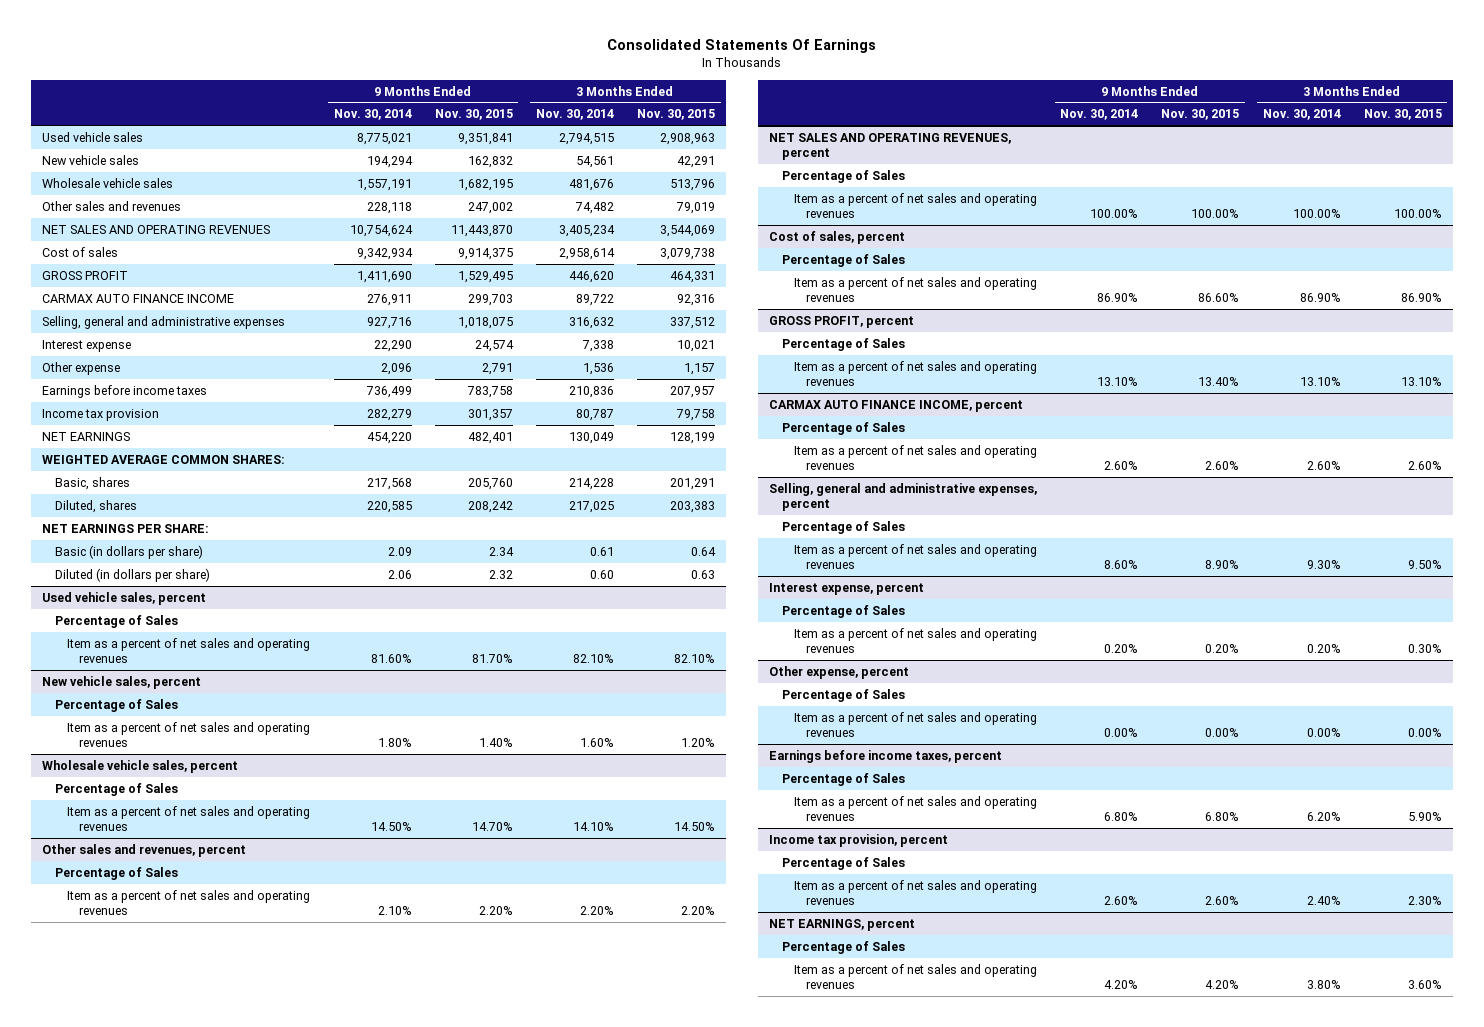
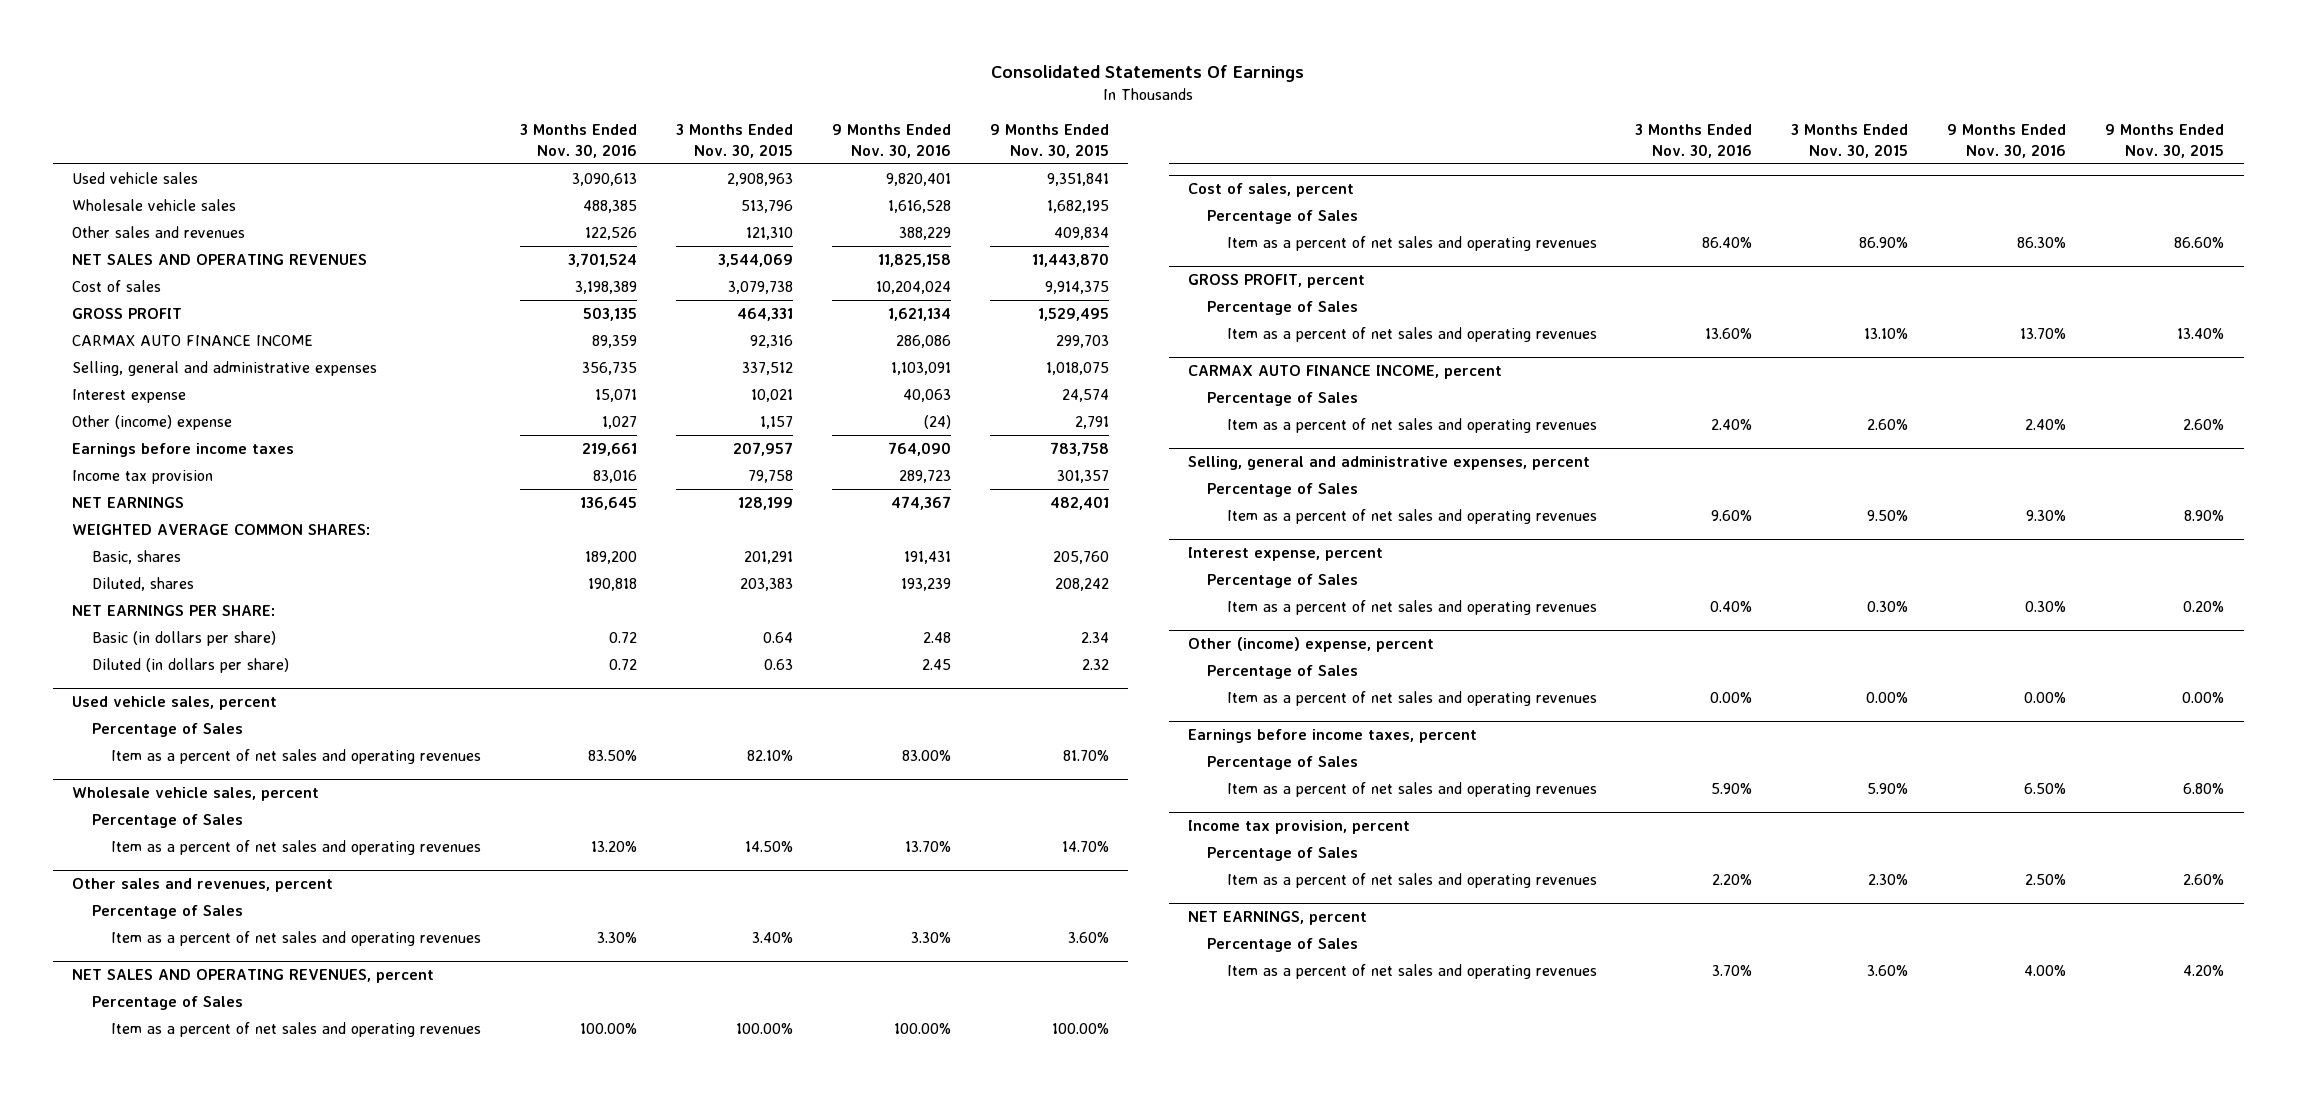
[333,109,412,121] Nov. 30, 2014 -> none
[535,109,614,121] Nov. 30, 2014 -> none
none -> [519,124,637,158] 3 Months Ended Nov. 30, 2016
none -> [831,124,951,158] 9 Months Ended Nov. 30, 2016
[42,154,140,165] New vehicle sales -> none
[467,201,513,214] 247,002 -> [1053,226,1109,240] 409,834
[675,201,715,214] 79,019 -> [745,226,793,240] 121,310
[42,361,121,375] Other expense -> [72,414,233,430] Other (income) expense
[42,675,202,689] New vehicle sales, percent -> none
[54,698,178,712] Percentage of Sales -> none
[67,721,311,747] Item as a percent of net sales and operating revenues -> none
[478,905,513,915] 2.20% -> [1067,931,1109,943] 3.60%
[680,905,715,915] 2.20% -> [751,931,793,943] 3.40%
[769,665,910,679] Other expense, percent -> [1188,637,1435,653] Other (income) expense, percent

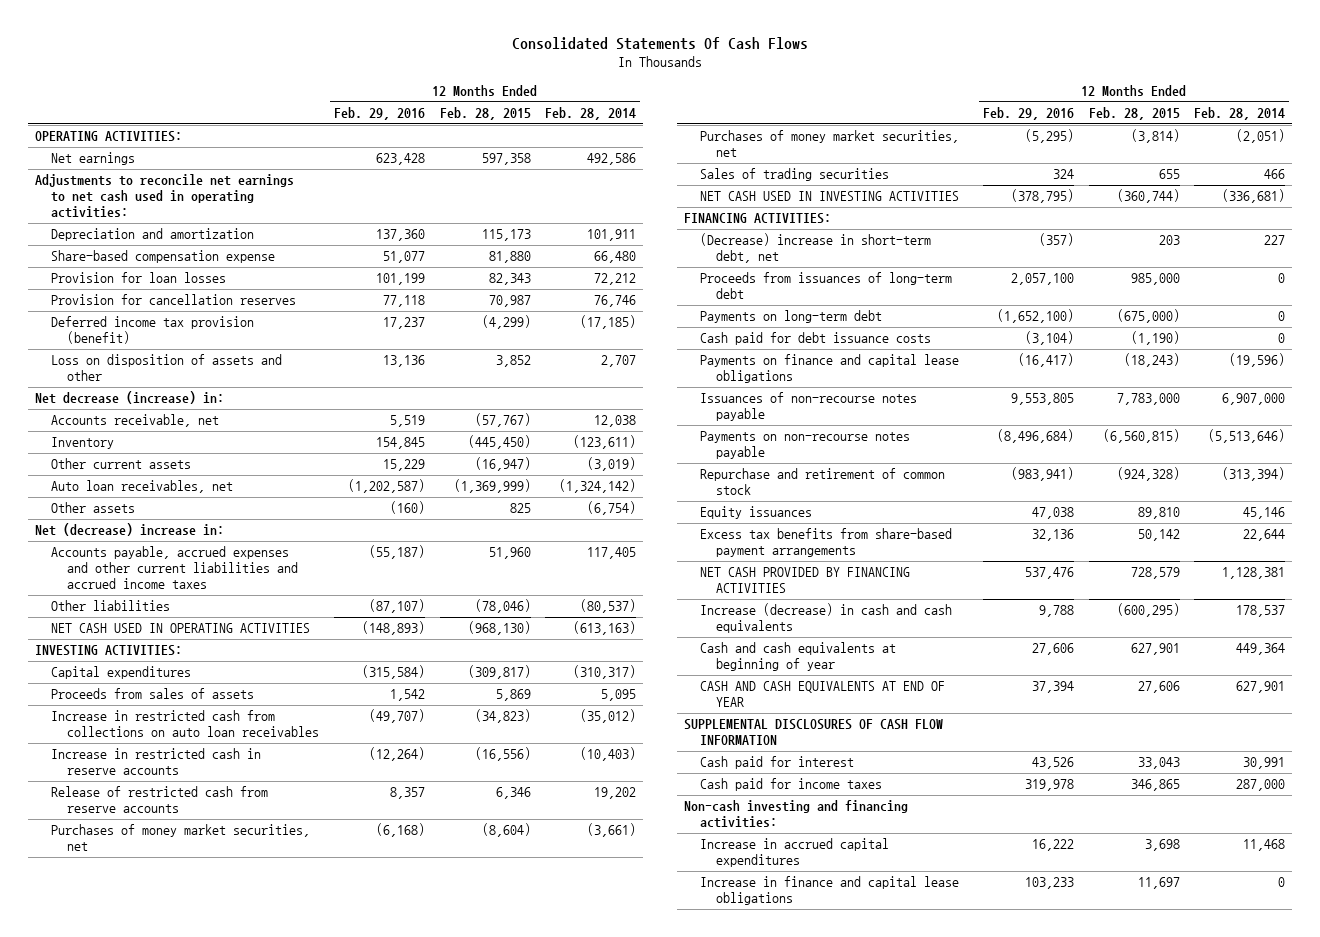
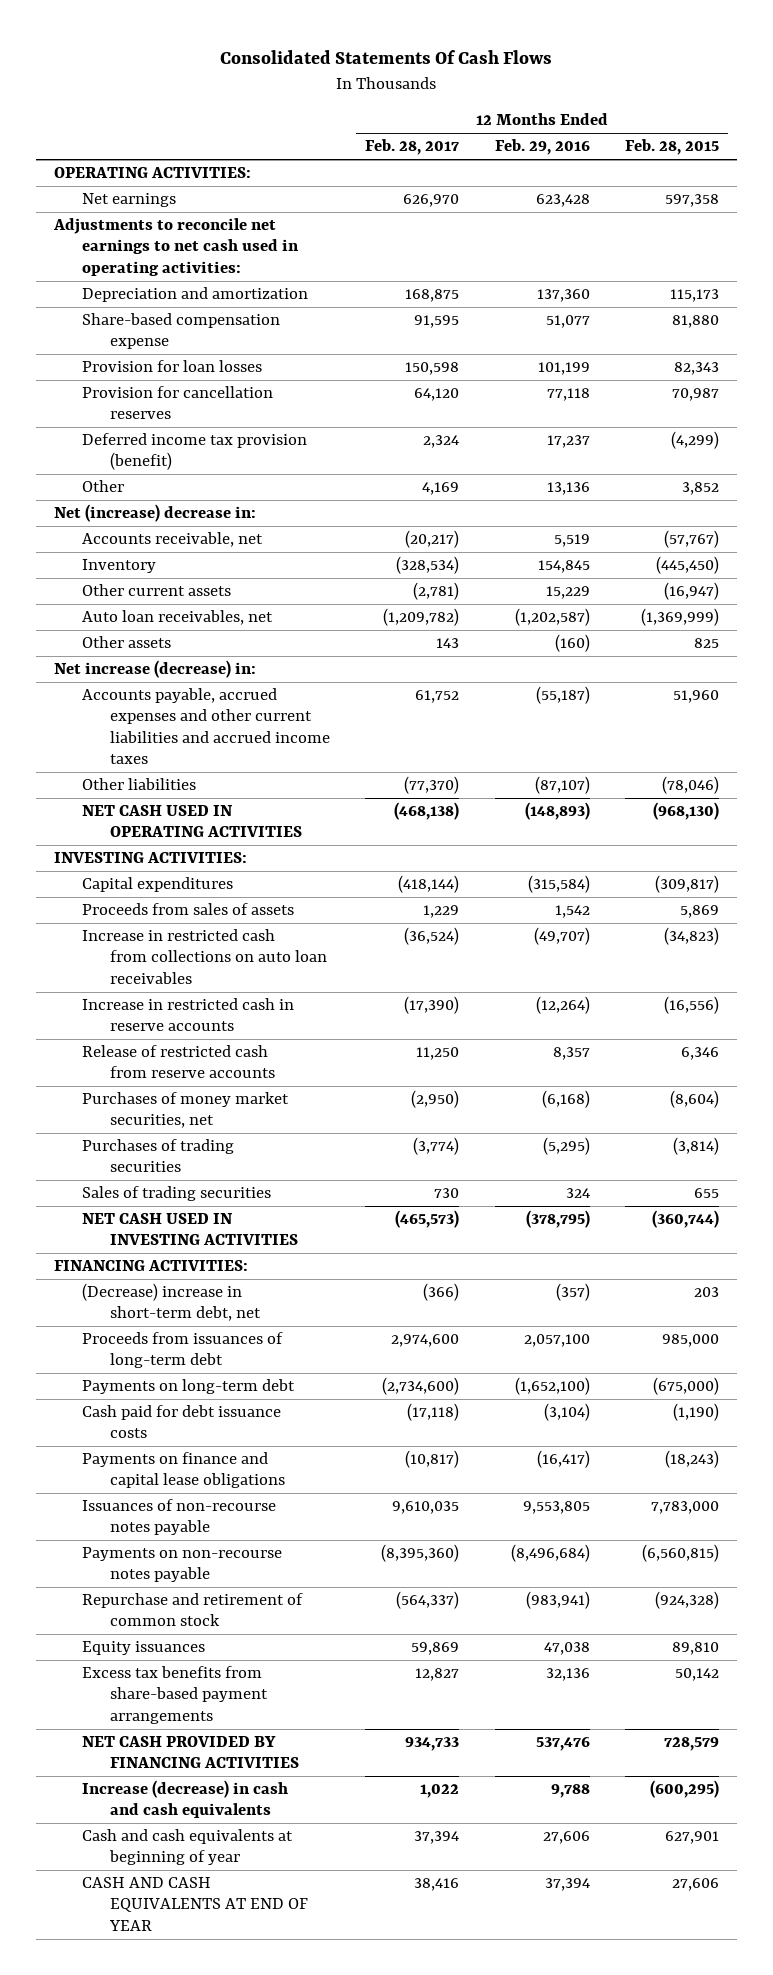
[545,106,637,120] Feb. 28, 2014 -> none
none -> [365,139,460,156] Feb. 28, 2017
[51,354,283,382] Loss on disposition of assets and other -> [81,480,124,493] Other
[34,391,224,405] Net decrease (increase) in: -> [53,504,256,523] Net (increase) decrease in:
[34,523,224,537] Net (decrease) increase in: -> [53,660,256,679] Net increase (decrease) in:
[700,130,960,158] Purchases of money market securities, net -> [81,1139,234,1173] Purchases of trading securities
[683,719,943,746] SUPPLEMENTAL DISCLOSURES OF CASH FLOW INFORMATION -> none
[700,756,855,770] Cash paid for interest -> none
[700,778,883,792] Cash paid for income taxes -> none
[683,800,908,829] Non-cash investing and financing activities: -> none
[700,838,890,868] Increase in accrued capital expenditures -> none
[700,876,960,906] Increase in finance and capital lease obligations -> none

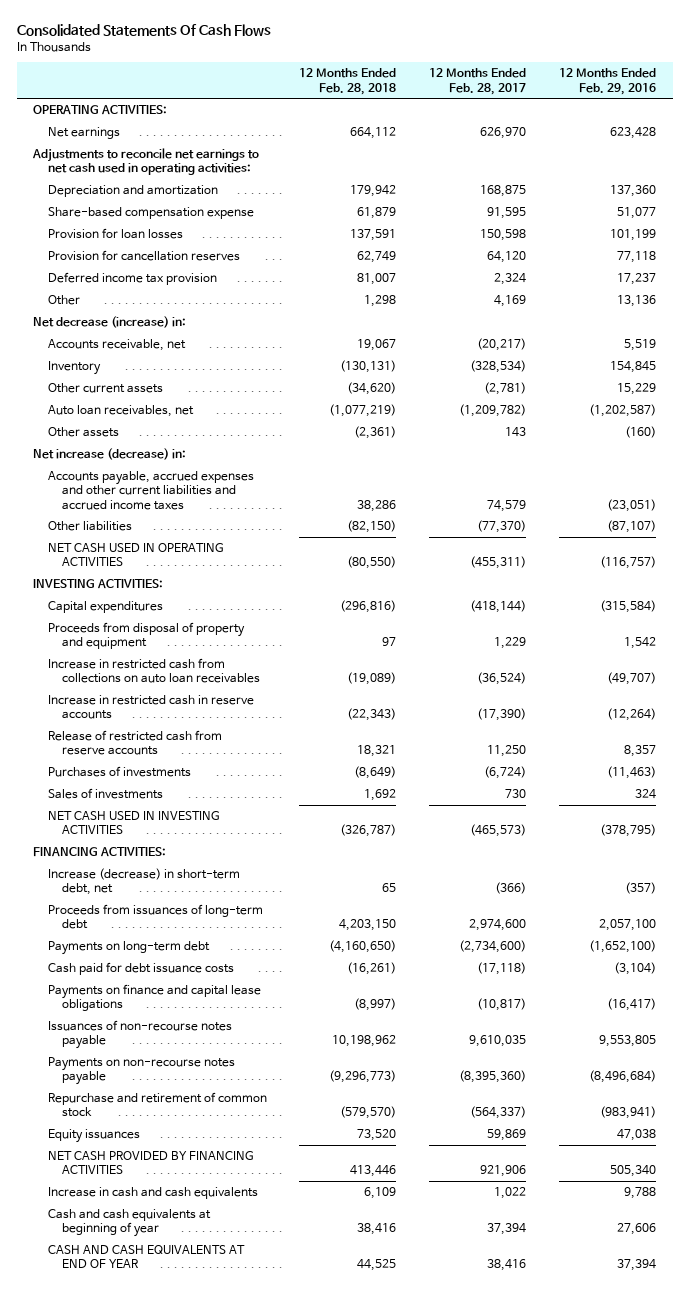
[625,139,720,156] Feb. 28, 2015 -> none
none -> [299,68,397,95] 12 Months Ended Feb. 28, 2018
[81,433,307,471] Deferred income tax provision (benefit) -> [47,272,217,286] Deferred income tax provision
[53,504,256,523] Net (increase) decrease in: -> [33,316,187,329] Net decrease (increase) in:
[415,690,460,704] 61,752 -> [487,499,527,512] 74,579
[535,686,590,705] (55,187) -> [607,498,657,512] (23,051)
[394,802,460,821] (468,138) -> [470,556,527,570] (455,311)
[524,802,590,821] (148,893) -> [600,556,657,570] (116,757)
[81,903,294,916] Proceeds from sales of assets -> [47,622,245,650] Proceeds from disposal of property and equipment
[81,1092,289,1129] Purchases of money market securities, net -> none
[81,1139,234,1173] Purchases of trading securities -> none
none -> [47,766,191,778] Purchases of investments
[81,1186,271,1202] Sales of trading securities -> [47,788,163,800] Sales of investments
[81,1283,261,1322] (Decrease) increase in short-term debt, net -> [47,868,240,896] Increase (decrease) in short-term debt, net
[81,1666,268,1724] Excess tax benefits from share-based payment arrangements -> none
[405,1737,460,1752] 934,733 -> [480,1165,527,1178] 921,906
[535,1737,590,1752] 537,476 -> [610,1165,657,1178] 505,340
[81,1780,288,1819] Increase (decrease) in cash and cash equivalents -> [47,1187,258,1200] Increase in cash and cash equivalents

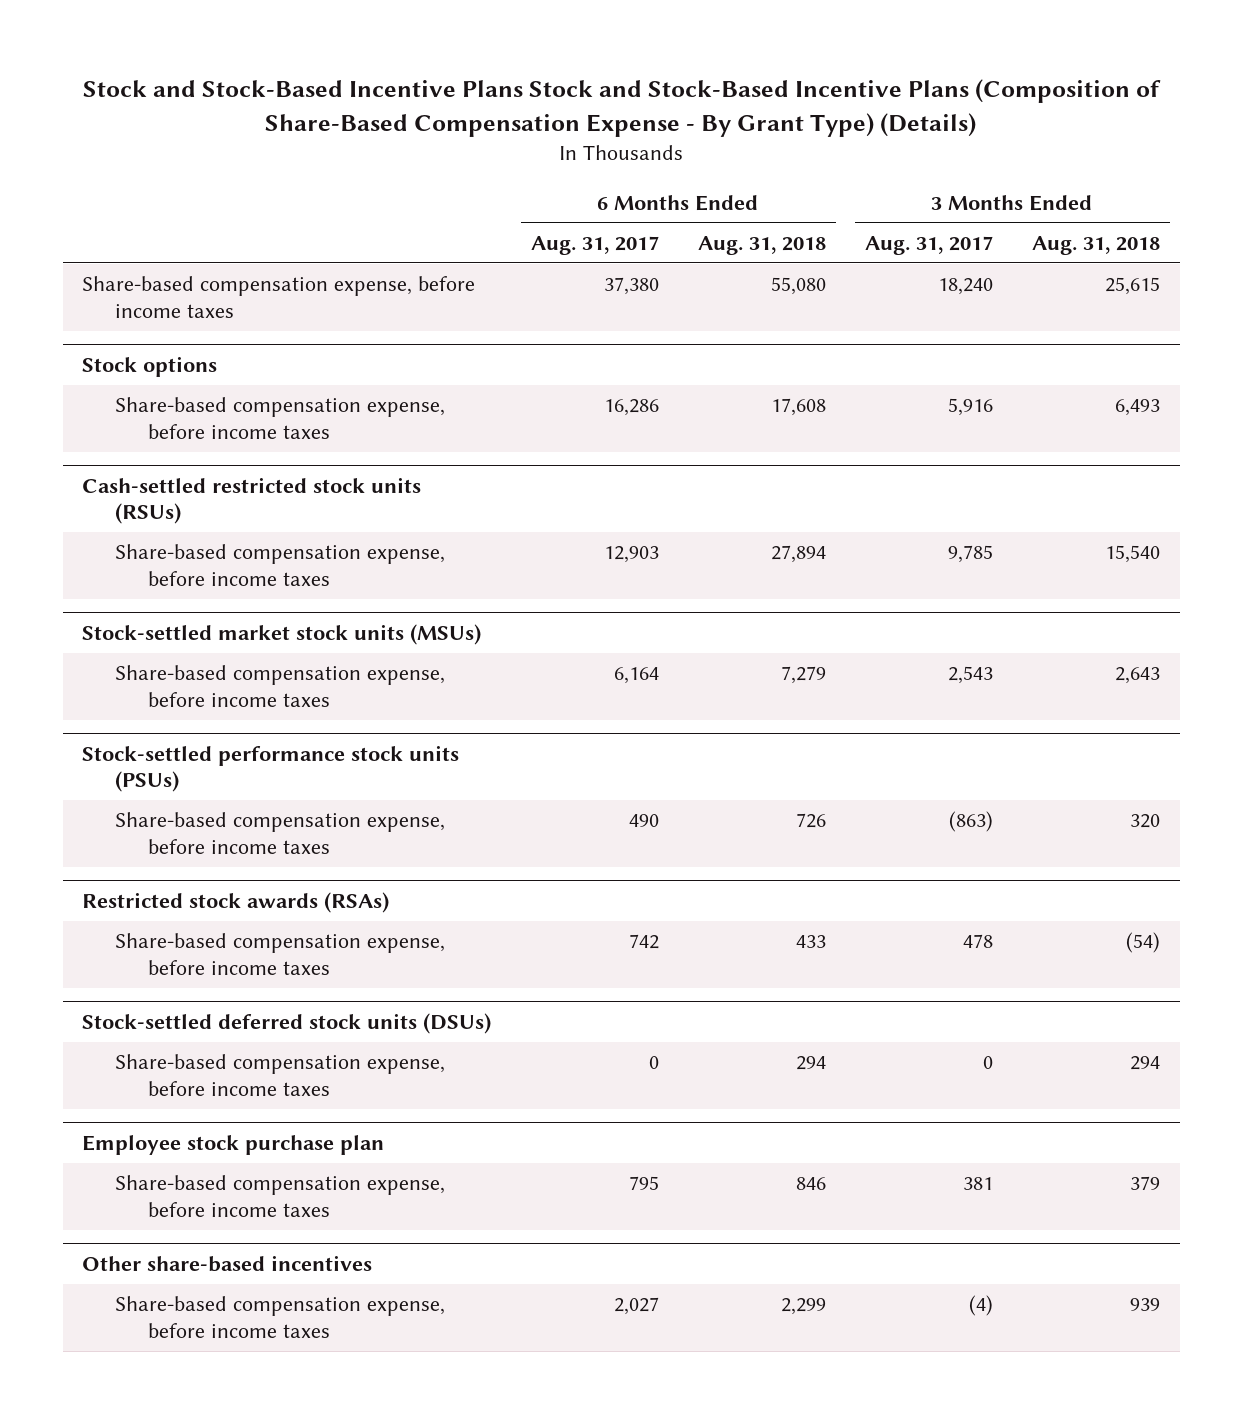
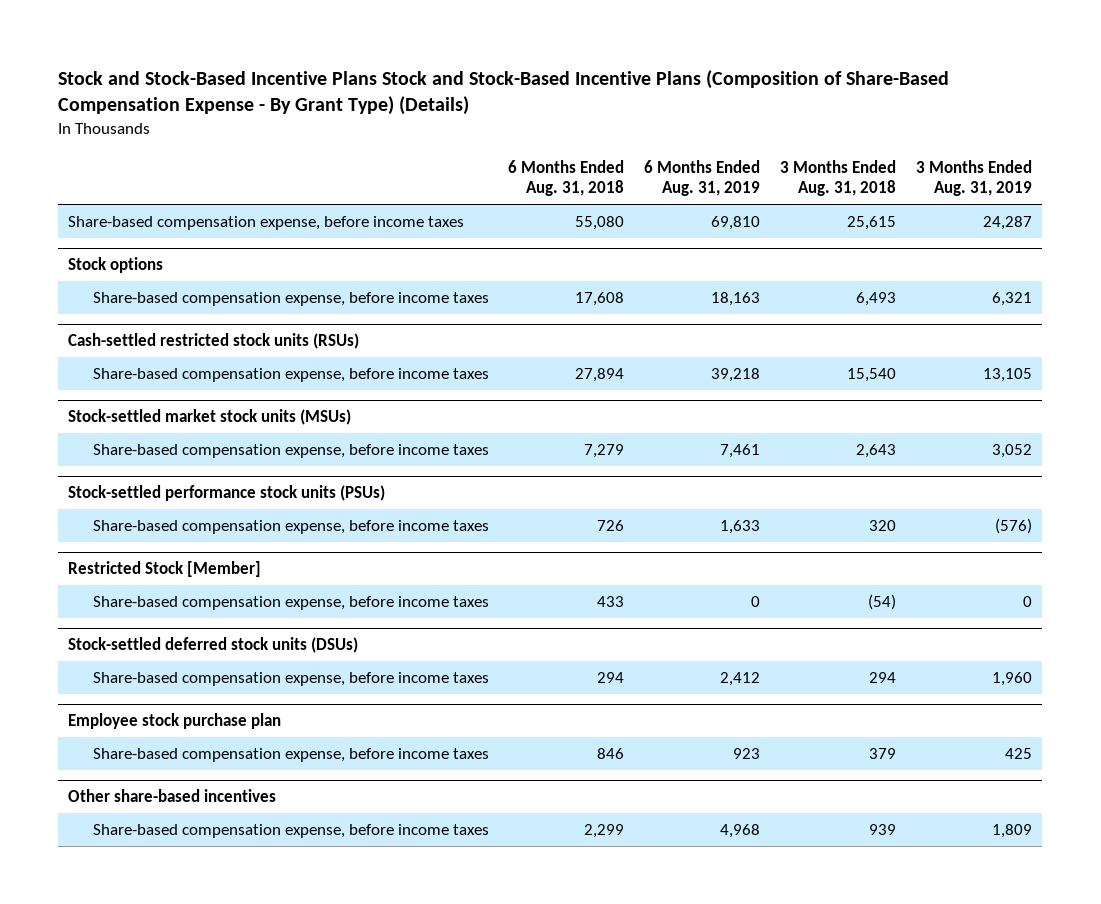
[530,235,659,255] Aug. 31, 2017 -> none
[864,235,993,255] Aug. 31, 2017 -> none
none -> [644,159,761,197] 6 Months Ended Aug. 31, 2019
none -> [916,159,1033,197] 3 Months Ended Aug. 31, 2019
[82,891,390,913] Restricted stock awards (RSAs) -> [68,561,262,578] Restricted Stock [Member]

